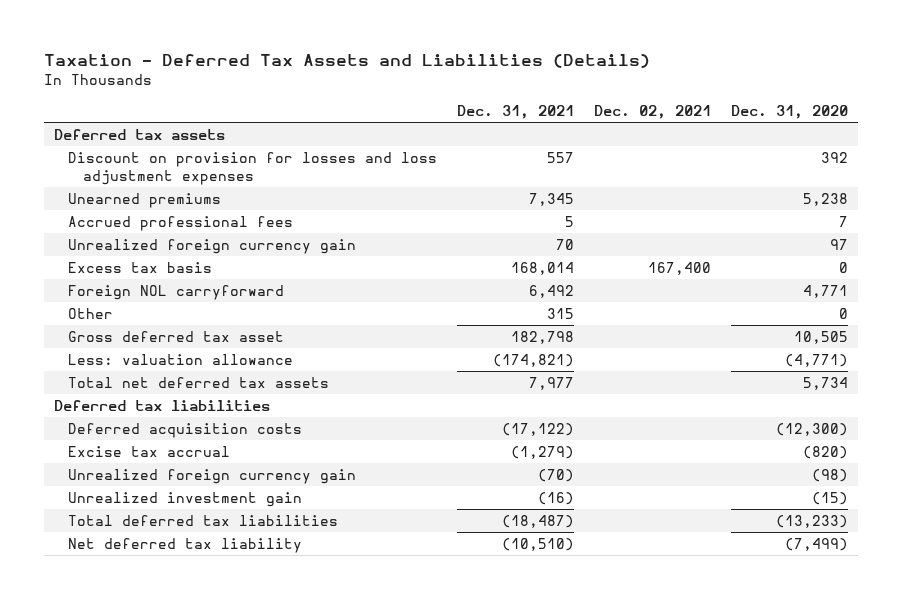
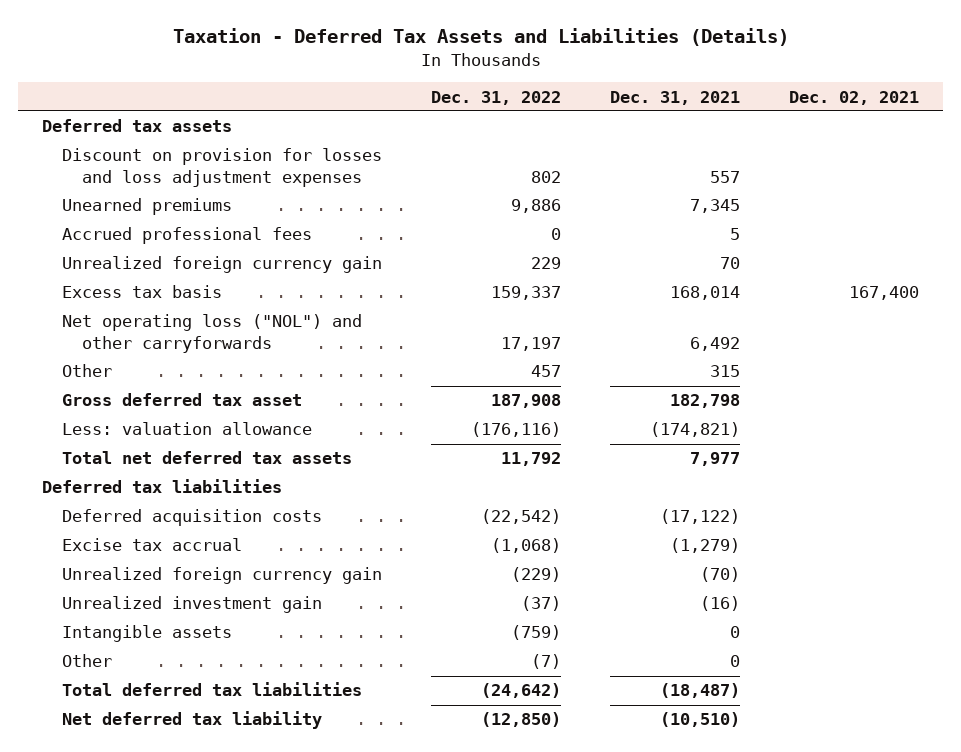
[731,105,849,120] Dec. 31, 2020 -> none
none -> [430,90,561,105] Dec. 31, 2022
[68,284,285,300] Foreign NOL carryforward -> [61,314,362,353] Net operating loss ("NOL") and other carryforwards
none -> [61,625,232,643] Intangible assets
none -> [61,654,112,668] Other

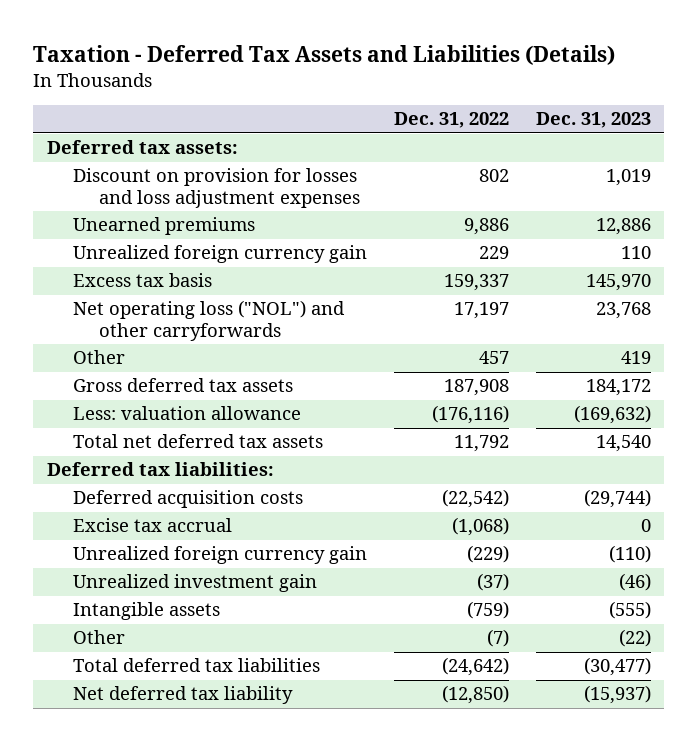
[609,90,740,105] Dec. 31, 2021 -> none
[788,90,919,105] Dec. 02, 2021 -> none
none -> [535,112,651,129] Dec. 31, 2023
[42,119,233,133] Deferred tax assets -> [46,140,238,155] Deferred tax assets:
[61,227,312,245] Accrued professional fees -> none
[61,393,302,407] Gross deferred tax asset -> [72,378,293,393] Gross deferred tax assets
[42,479,283,494] Deferred tax liabilities -> [46,462,274,477] Deferred tax liabilities:

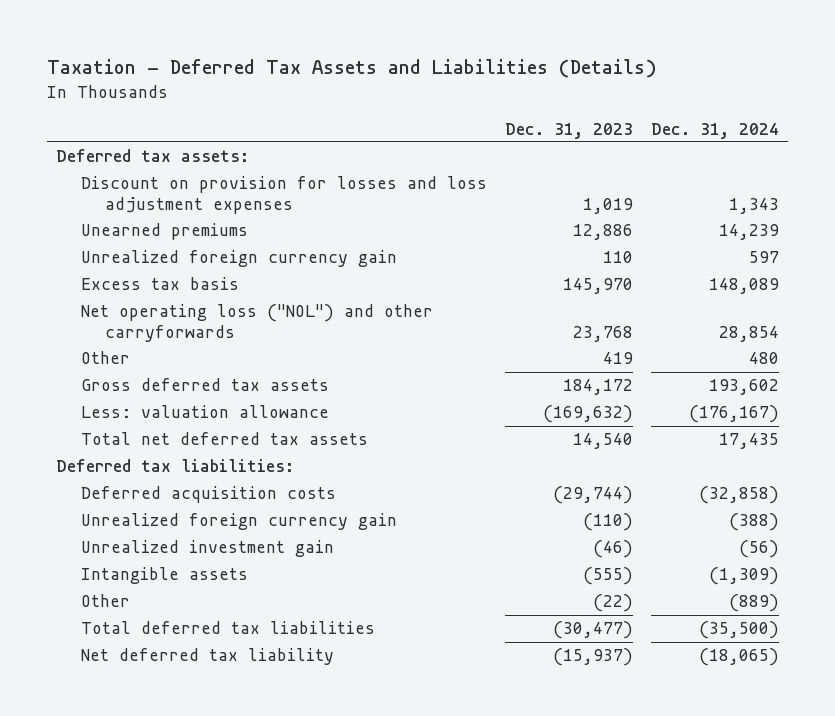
[393,112,509,129] Dec. 31, 2022 -> none
none -> [650,122,779,139] Dec. 31, 2024
[72,518,232,533] Excise tax accrual -> none

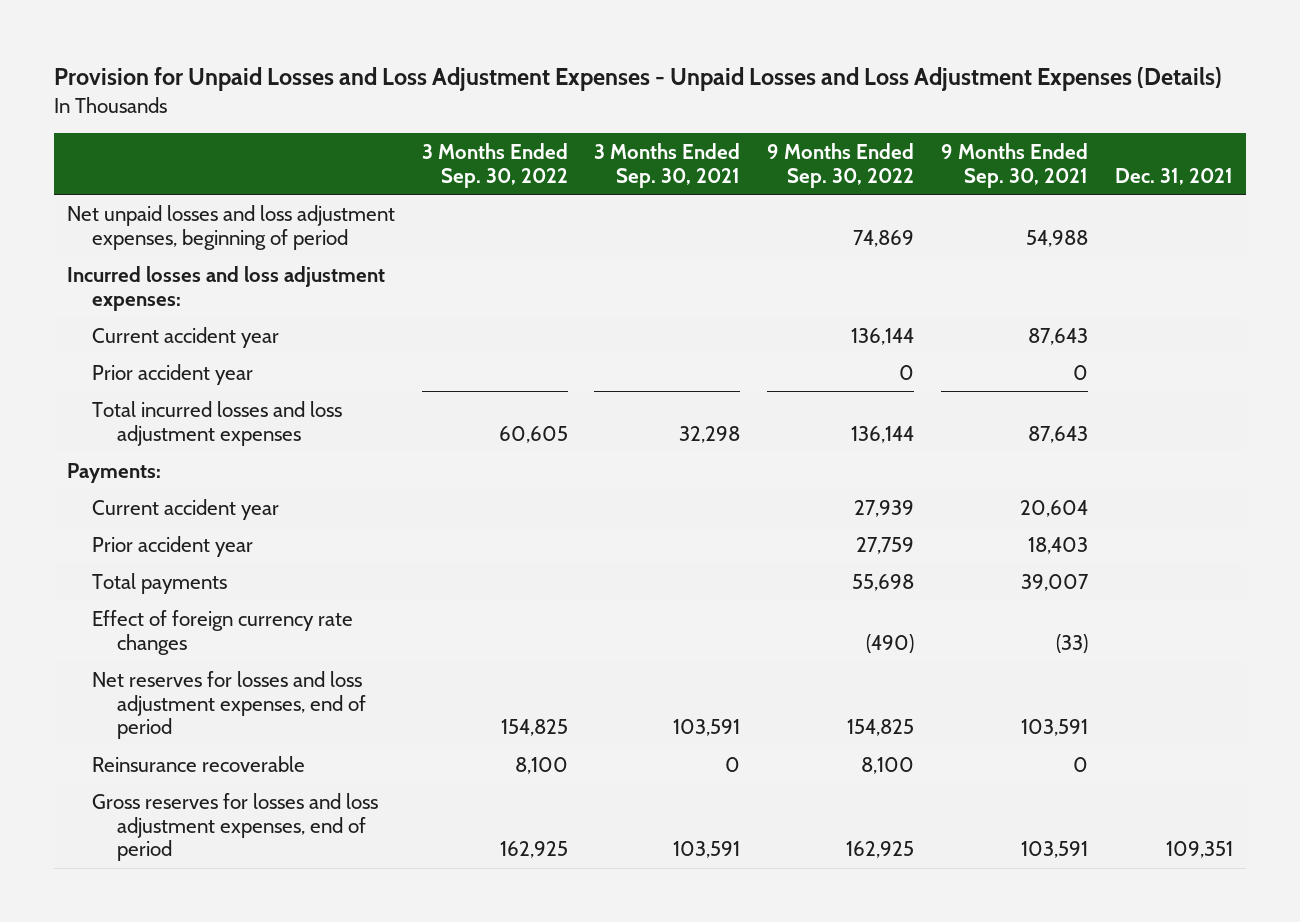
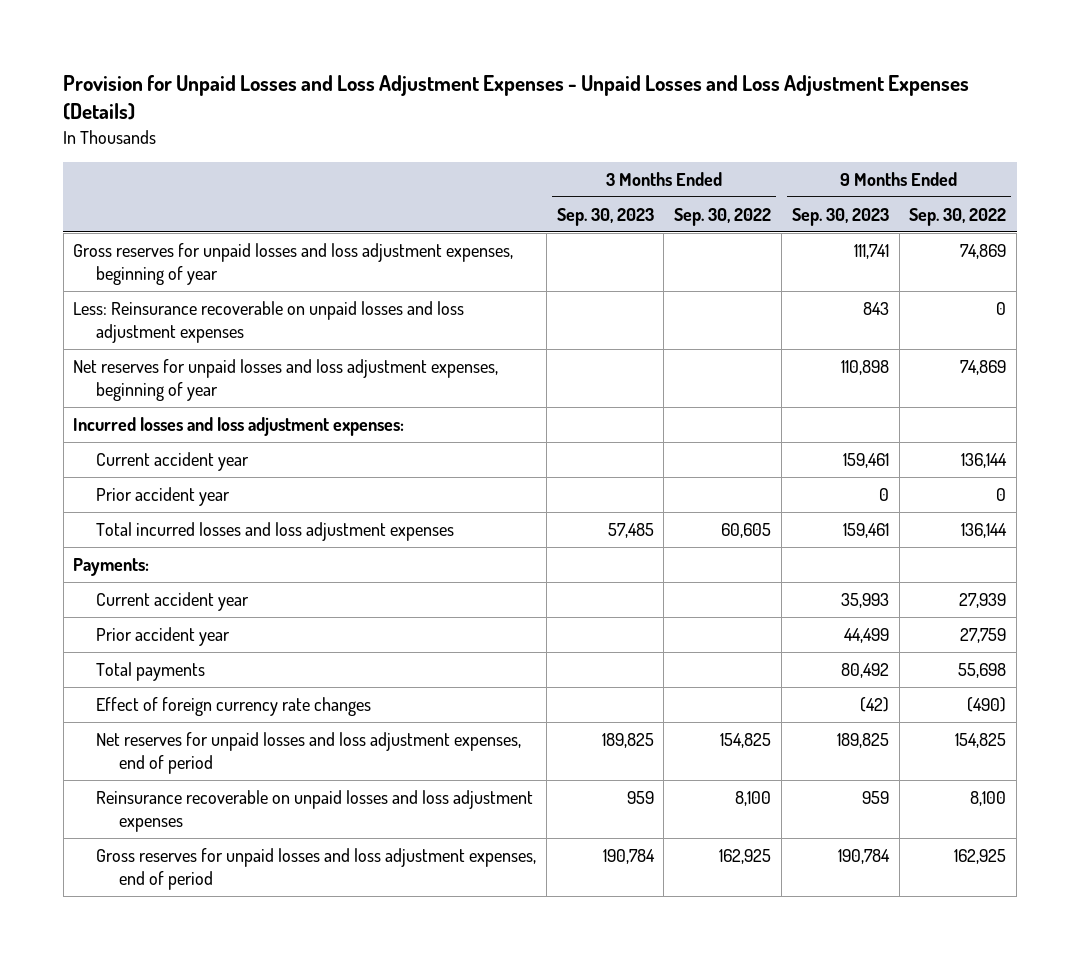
[594,142,741,188] 3 Months Ended Sep. 30, 2021 -> none
[940,142,1088,188] 9 Months Ended Sep. 30, 2021 -> none
[1114,167,1233,185] Dec. 31, 2021 -> none
none -> [556,207,654,226] Sep. 30, 2023
none -> [791,207,889,226] Sep. 30, 2023
[67,204,396,250] Net unpaid losses and loss adjustment expenses, beginning of period -> [73,243,514,286] Gross reserves for unpaid losses and loss adjustment expenses, beginning of year
none -> [73,301,465,344] Less: Reinsurance recoverable on unpaid losses and loss adjustment expenses
none -> [73,359,499,402] Net reserves for unpaid losses and loss adjustment expenses, beginning of year
[91,670,366,740] Net reserves for losses and loss adjustment expenses, end of period -> [96,732,522,775] Net reserves for unpaid losses and loss adjustment expenses, end of period
[91,755,305,772] Reinsurance recoverable -> [96,790,534,833] Reinsurance recoverable on unpaid losses and loss adjustment expenses
[91,792,378,862] Gross reserves for losses and loss adjustment expenses, end of period -> [96,848,537,891] Gross reserves for unpaid losses and loss adjustment expenses, end of period

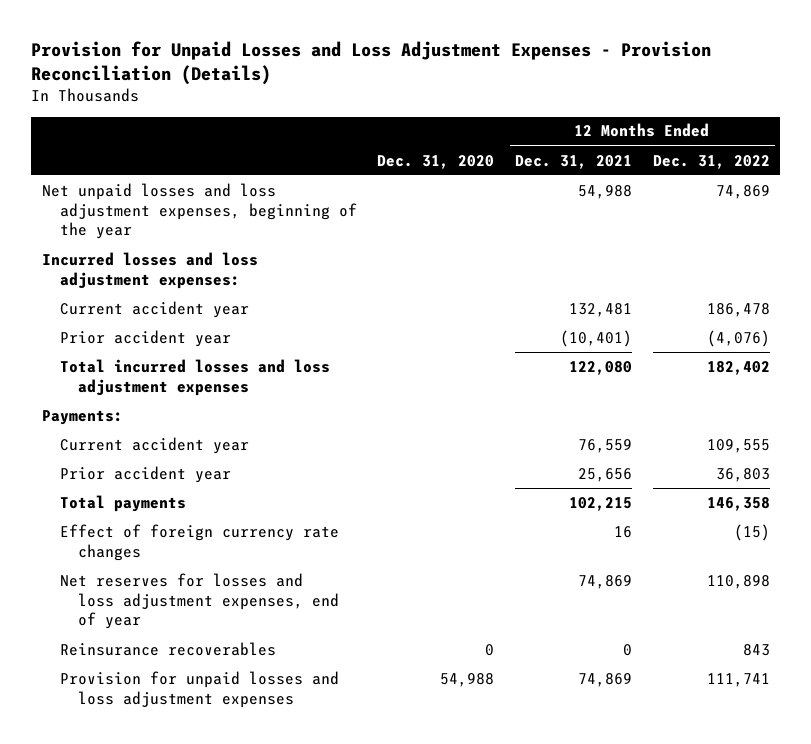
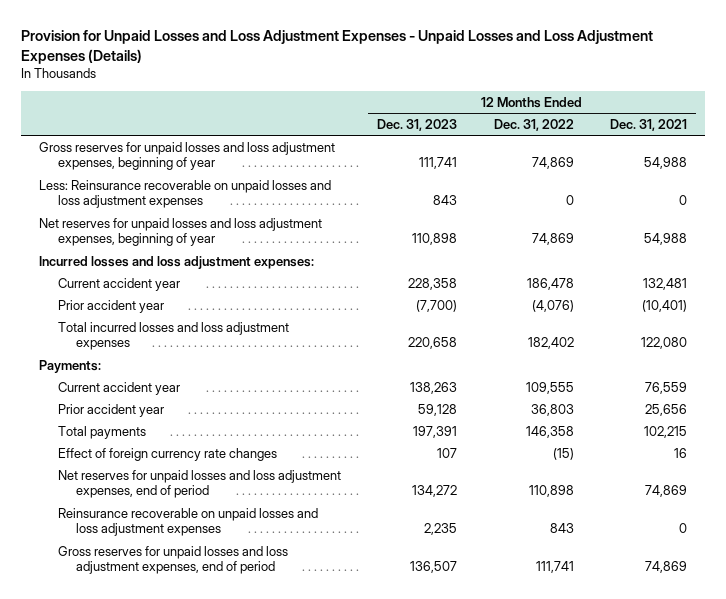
[31,40,712,85] Provision for Unpaid Losses and Loss Adjustment Expenses - Provision Reconciliation (Details) -> [21,29,654,64] Provision for Unpaid Losses and Loss Adjustment Expenses - Unpaid Losses and Loss Adjustment Expenses (Details)
[377,154,495,169] Dec. 31, 2020 -> none
none -> [377,118,458,131] Dec. 31, 2023
none -> [39,141,336,171] Gross reserves for unpaid losses and loss adjustment expenses, beginning of year
none -> [39,179,332,209] Less: Reinsurance recoverable on unpaid losses and loss adjustment expenses
[41,182,357,240] Net unpaid losses and loss adjustment expenses, beginning of the year -> [39,217,323,247] Net reserves for unpaid losses and loss adjustment expenses, beginning of year
[59,572,340,630] Net reserves for losses and loss adjustment expenses, end of year -> [57,469,341,499] Net reserves for unpaid losses and loss adjustment expenses, end of period
[59,641,276,656] Reinsurance recoverables -> [57,507,318,537] Reinsurance recoverable on unpaid losses and loss adjustment expenses
[59,670,339,708] Provision for unpaid losses and loss adjustment expenses -> [57,545,288,575] Gross reserves for unpaid losses and loss adjustment expenses, end of period

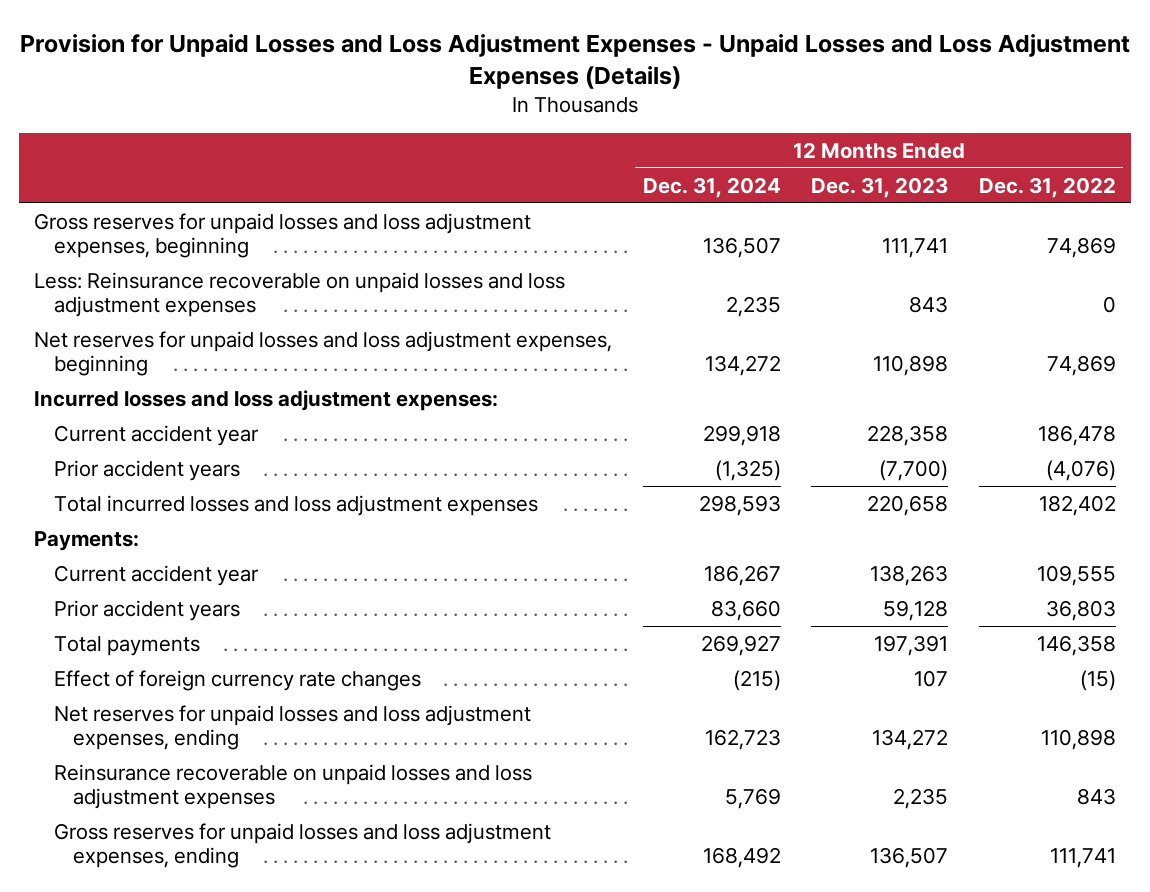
[610,118,688,131] Dec. 31, 2021 -> none
none -> [642,176,781,198] Dec. 31, 2024
[39,141,336,171] Gross reserves for unpaid losses and loss adjustment expenses, beginning of year -> [34,212,532,258] Gross reserves for unpaid losses and loss adjustment expenses, beginning
[39,217,323,247] Net reserves for unpaid losses and loss adjustment expenses, beginning of year -> [34,330,613,376] Net reserves for unpaid losses and loss adjustment expenses, beginning
[57,299,164,313] Prior accident year -> [53,459,240,481] Prior accident years
[57,403,164,417] Prior accident year -> [53,599,240,621] Prior accident years
[57,469,341,499] Net reserves for unpaid losses and loss adjustment expenses, end of period -> [53,704,531,750] Net reserves for unpaid losses and loss adjustment expenses, ending
[57,545,288,575] Gross reserves for unpaid losses and loss adjustment expenses, end of period -> [53,822,551,868] Gross reserves for unpaid losses and loss adjustment expenses, ending

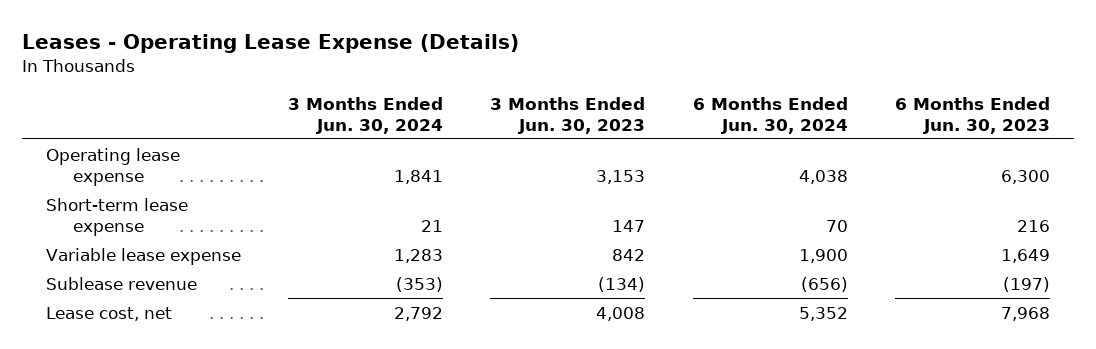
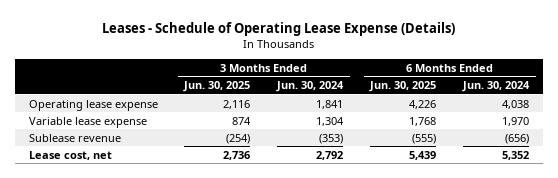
[21,33,519,53] Leases - Operating Lease Expense (Details) -> [101,21,455,36] Leases - Schedule of Operating Lease Expense (Details)
[490,96,646,134] 3 Months Ended Jun. 30, 2023 -> none
[895,96,1051,134] 6 Months Ended Jun. 30, 2023 -> none
none -> [183,80,251,92] Jun. 30, 2025
none -> [369,80,437,92] Jun. 30, 2025
[45,197,188,236] Short-term lease expense -> none
[393,248,443,263] 1,283 -> [316,116,345,126] 1,304
[798,248,848,263] 1,900 -> [502,116,530,126] 1,970

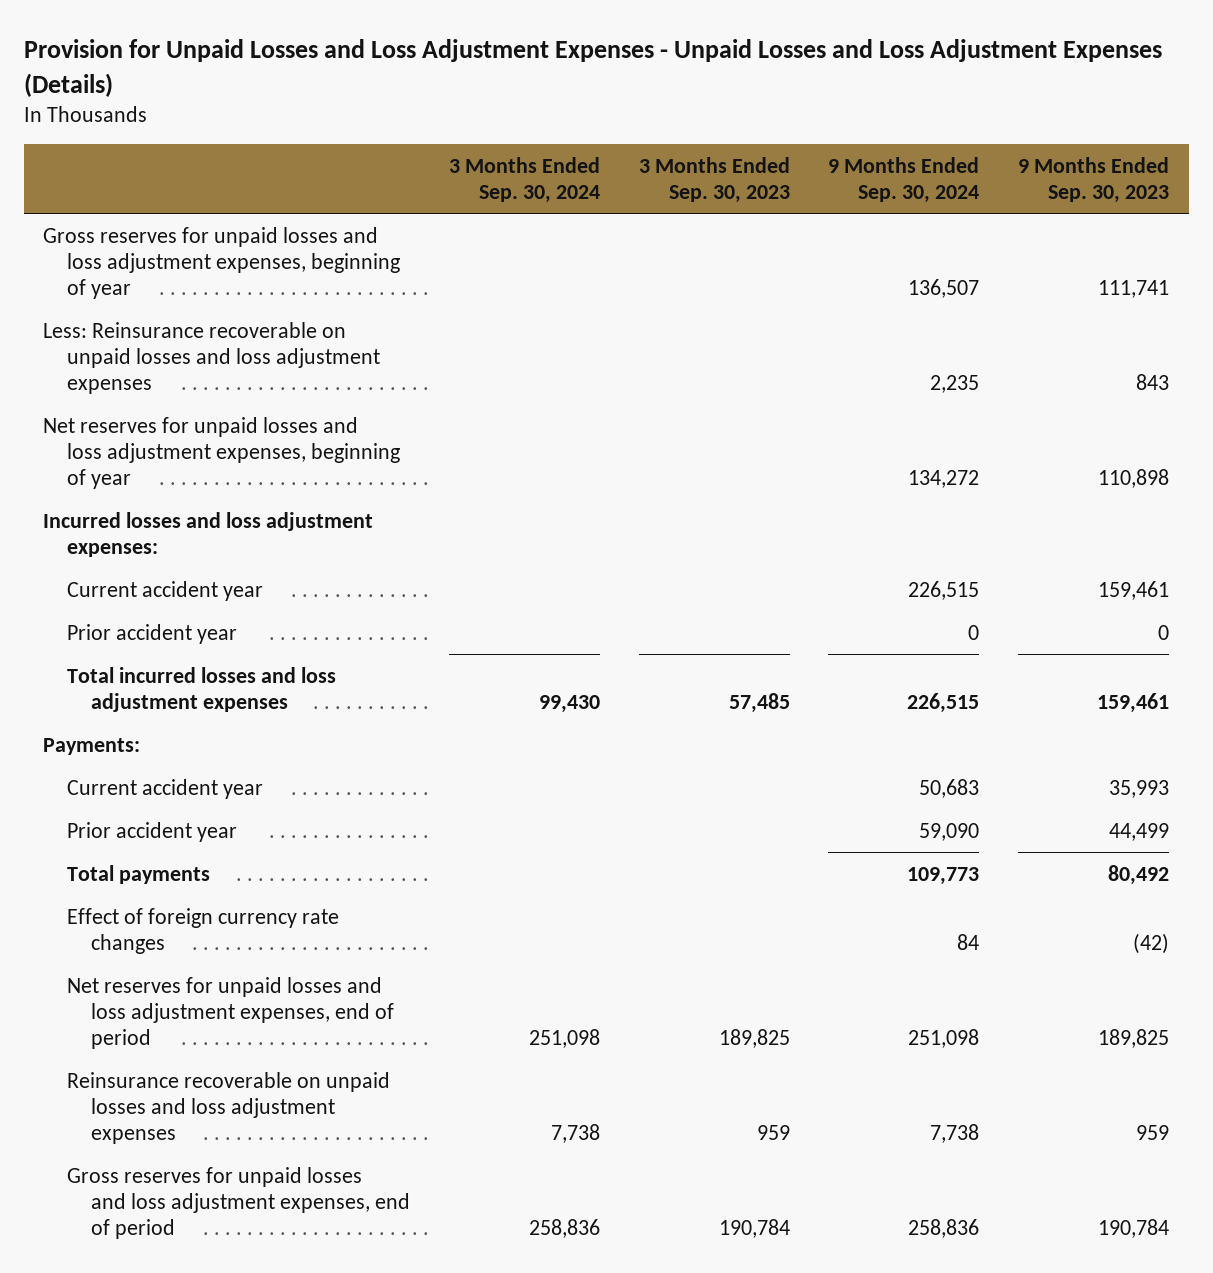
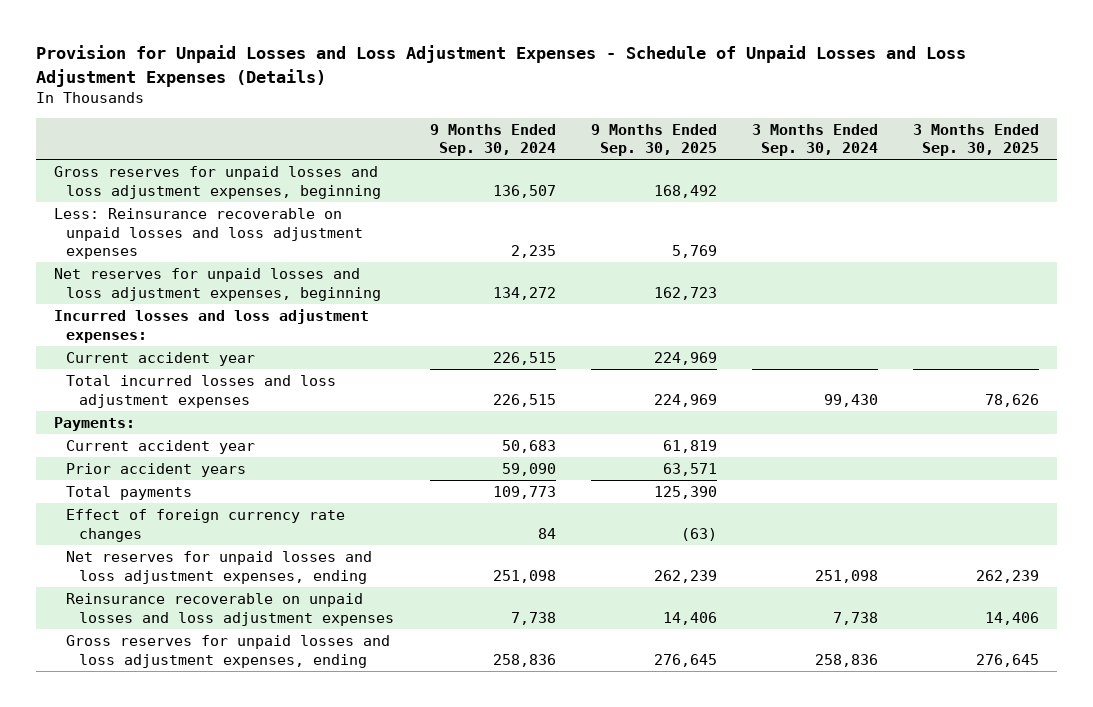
[24,39,1163,97] Provision for Unpaid Losses and Loss Adjustment Expenses - Unpaid Losses and Loss Adjustment Expenses (Details) -> [35,45,966,87] Provision for Unpaid Losses and Loss Adjustment Expenses - Schedule of Unpaid Losses and Loss Adjustment Expenses (Details)
[638,156,790,204] 3 Months Ended Sep. 30, 2023 -> none
[1018,156,1170,204] 9 Months Ended Sep. 30, 2023 -> none
none -> [590,123,717,157] 9 Months Ended Sep. 30, 2025
none -> [913,123,1040,157] 3 Months Ended Sep. 30, 2025
[43,226,401,299] Gross reserves for unpaid losses and loss adjustment expenses, beginning of year -> [53,165,382,199] Gross reserves for unpaid losses and loss adjustment expenses, beginning
[43,416,401,489] Net reserves for unpaid losses and loss adjustment expenses, beginning of year -> [53,267,382,301] Net reserves for unpaid losses and loss adjustment expenses, beginning
[67,623,238,644] Prior accident year -> none
[67,821,238,842] Prior accident year -> [66,462,247,477] Prior accident years
[67,976,395,1049] Net reserves for unpaid losses and loss adjustment expenses, end of period -> [66,550,373,584] Net reserves for unpaid losses and loss adjustment expenses, ending
[67,1166,411,1239] Gross reserves for unpaid losses and loss adjustment expenses, end of period -> [66,634,391,668] Gross reserves for unpaid losses and loss adjustment expenses, ending

